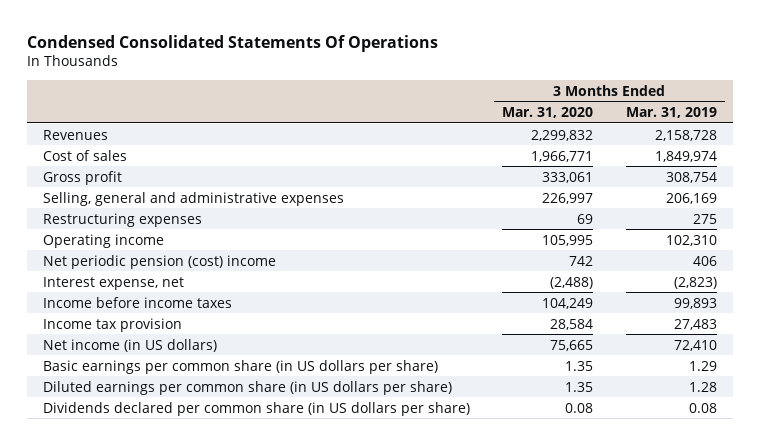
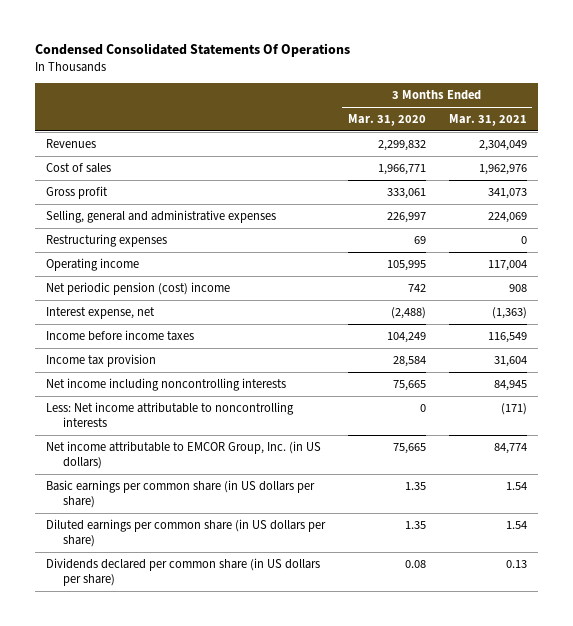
[625,106,717,118] Mar. 31, 2019 -> none
none -> [448,114,527,127] Mar. 31, 2021
none -> [46,378,287,392] Net income including noncontrolling interests
none -> [46,402,295,427] Less: Net income attributable to noncontrolling interests
[43,338,218,352] Net income (in US dollars) -> [46,441,322,469] Net income attributable to EMCOR Group, Inc. (in US dollars)

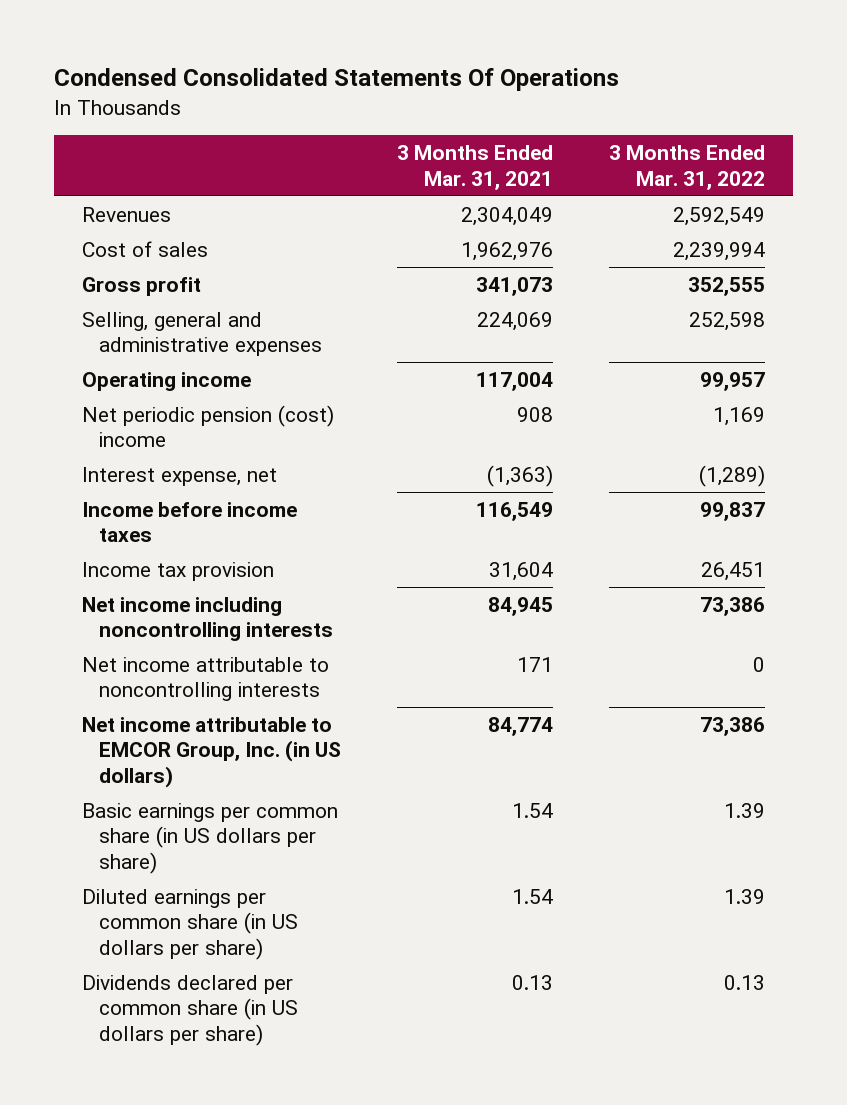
[347,114,426,127] Mar. 31, 2020 -> none
none -> [608,145,765,190] 3 Months Ended Mar. 31, 2022
[46,234,168,248] Restructuring expenses -> none
[46,402,295,427] Less: Net income attributable to noncontrolling interests -> [82,656,330,702] Net income attributable to noncontrolling interests
[500,403,527,416] (171) -> [516,656,553,672] 171

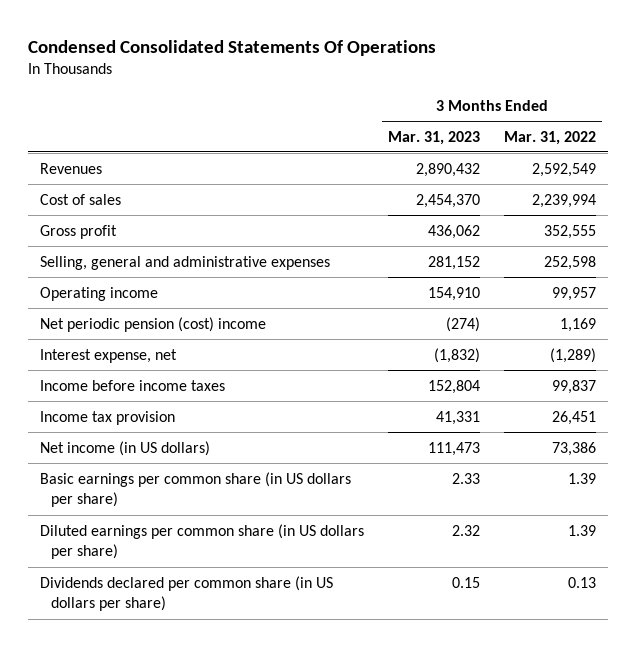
[396,145,553,190] 3 Months Ended Mar. 31, 2021 -> none
none -> [387,130,480,145] Mar. 31, 2023
[82,596,333,642] Net income including noncontrolling interests -> none
[82,656,330,702] Net income attributable to noncontrolling interests -> none
[82,716,341,788] Net income attributable to EMCOR Group, Inc. (in US dollars) -> [39,440,210,456] Net income (in US dollars)

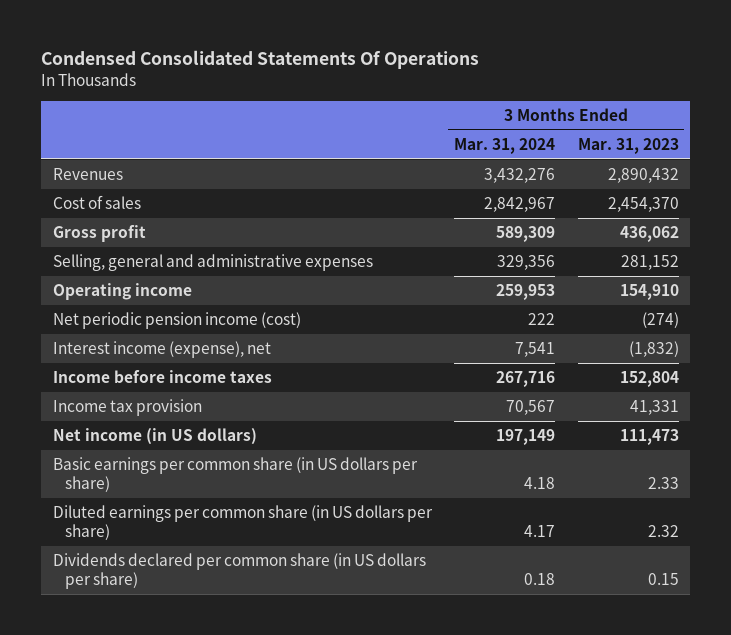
[504,130,597,145] Mar. 31, 2022 -> none
none -> [454,137,556,154] Mar. 31, 2024
[39,316,266,332] Net periodic pension (cost) income -> [52,312,301,330] Net periodic pension income (cost)
[39,348,177,363] Interest expense, net -> [52,341,271,359] Interest income (expense), net

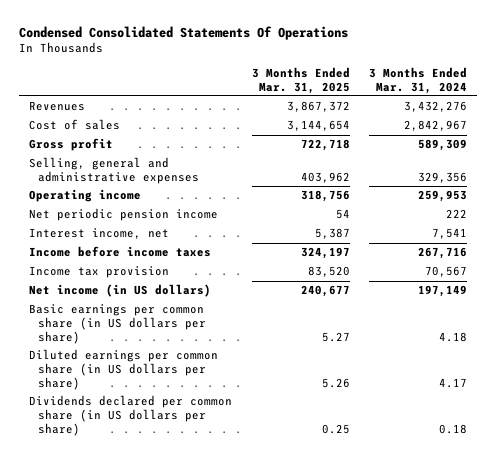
[577,137,679,154] Mar. 31, 2023 -> none
none -> [251,66,350,94] 3 Months Ended Mar. 31, 2025
[52,312,301,330] Net periodic pension income (cost) -> [28,208,218,222] Net periodic pension income
[52,341,271,359] Interest income (expense), net -> [28,228,169,240] Interest income, net

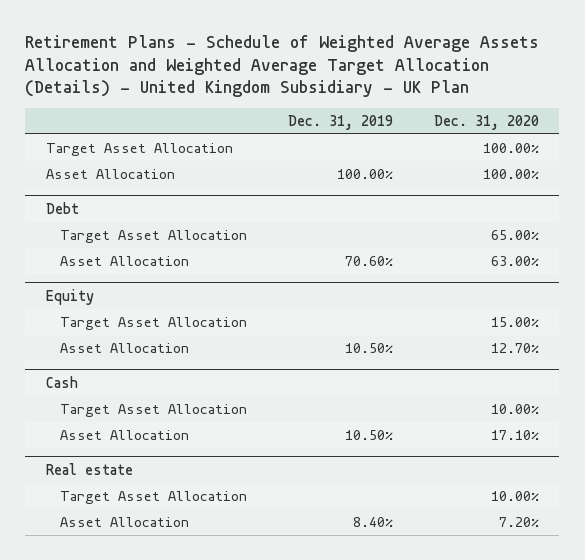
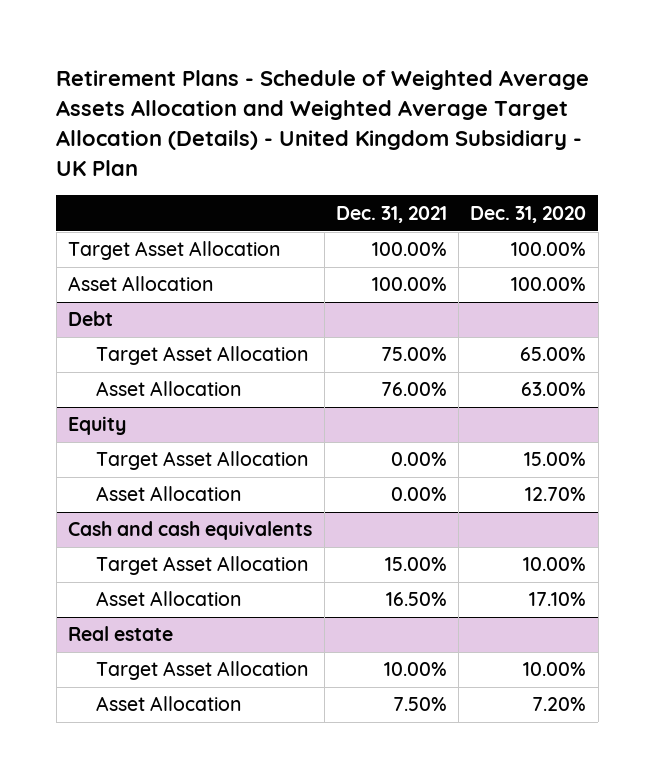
[287,114,393,130] Dec. 31, 2019 -> none
none -> [335,205,447,223] Dec. 31, 2021
[45,375,78,388] Cash -> [68,521,313,541] Cash and cash equivalents

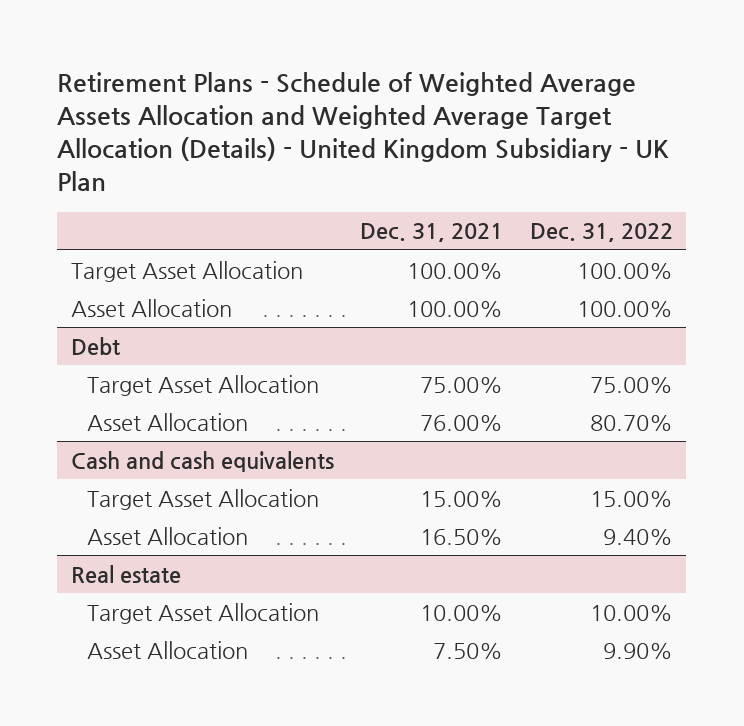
[470,205,587,223] Dec. 31, 2020 -> none
none -> [530,223,674,243] Dec. 31, 2022
[68,416,127,436] Equity -> none
[96,451,309,471] Target Asset Allocation -> none
[96,486,242,502] Asset Allocation -> none

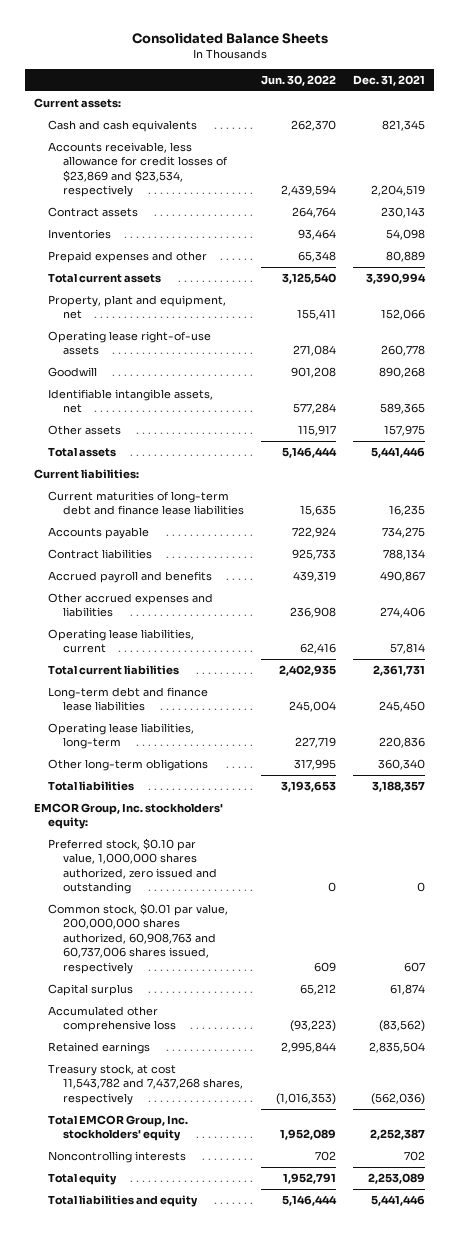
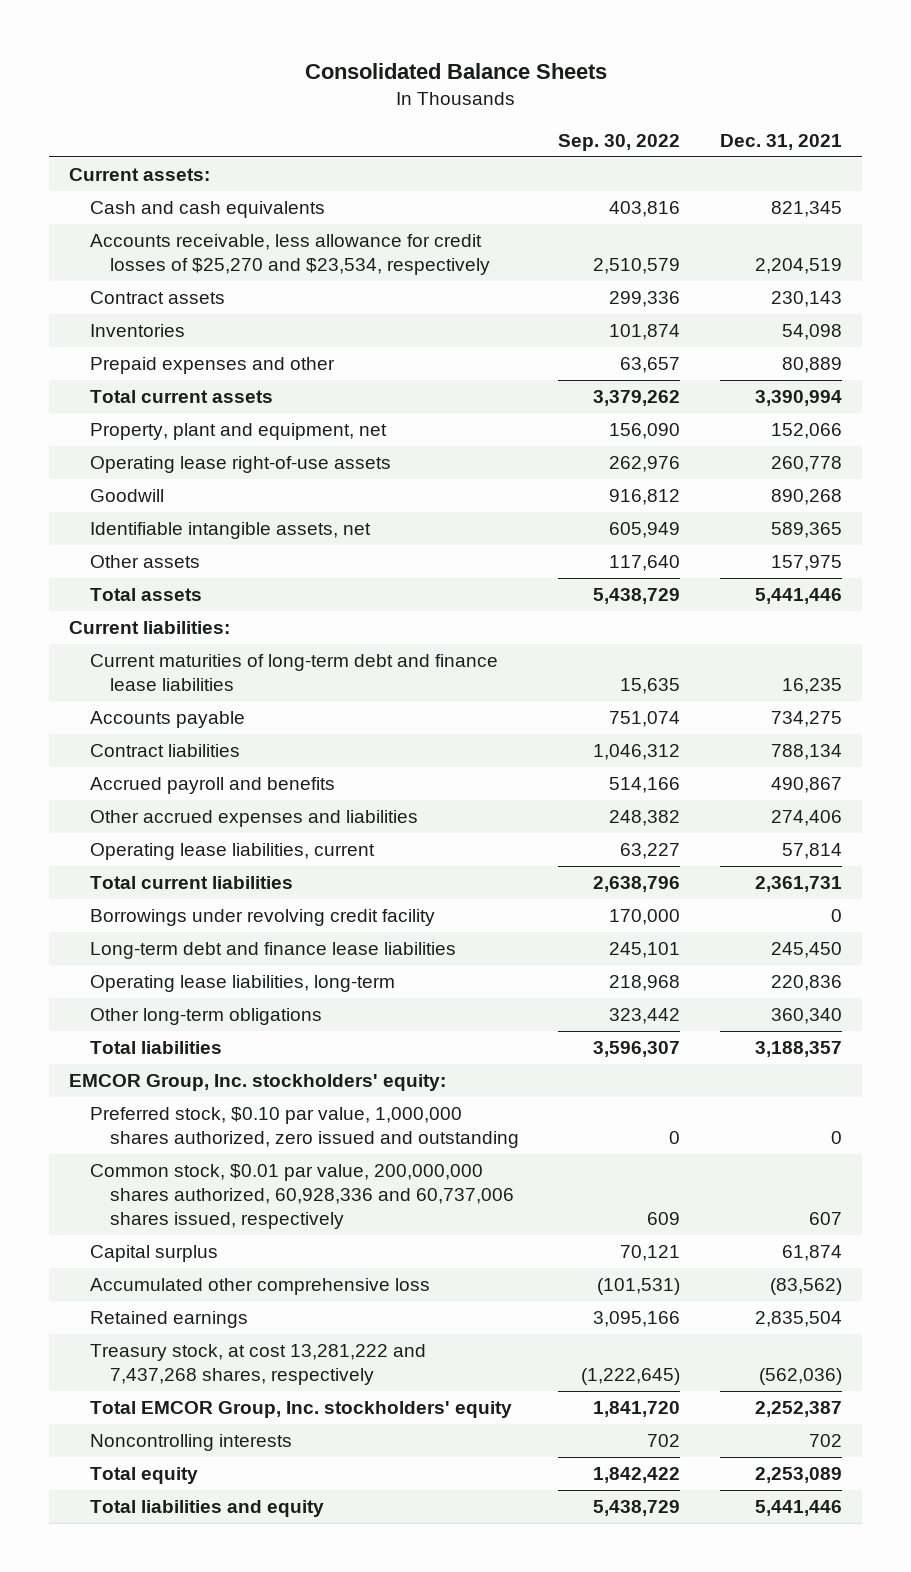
[261,75,337,87] Jun. 30, 2022 -> none
none -> [558,133,681,151] Sep. 30, 2022
[48,142,229,198] Accounts receivable, less allowance for credit losses of $23,869 and $23,534, respectively -> [89,234,490,275] Accounts receivable, less allowance for credit losses of $25,270 and $23,534, respectively
none -> [89,909,435,927] Borrowings under revolving credit facility
[48,903,229,974] Common stock, $0.01 par value, 200,000,000 shares authorized, 60,908,763 and 60,737,006 shares issued, respectively -> [89,1164,514,1229] Common stock, $0.01 par value, 200,000,000 shares authorized, 60,928,336 and 60,737,006 shares issued, respectively
[48,1064,244,1105] Treasury stock, at cost 11,543,782 and 7,437,268 shares, respectively -> [89,1344,426,1385] Treasury stock, at cost 13,281,222 and 7,437,268 shares, respectively

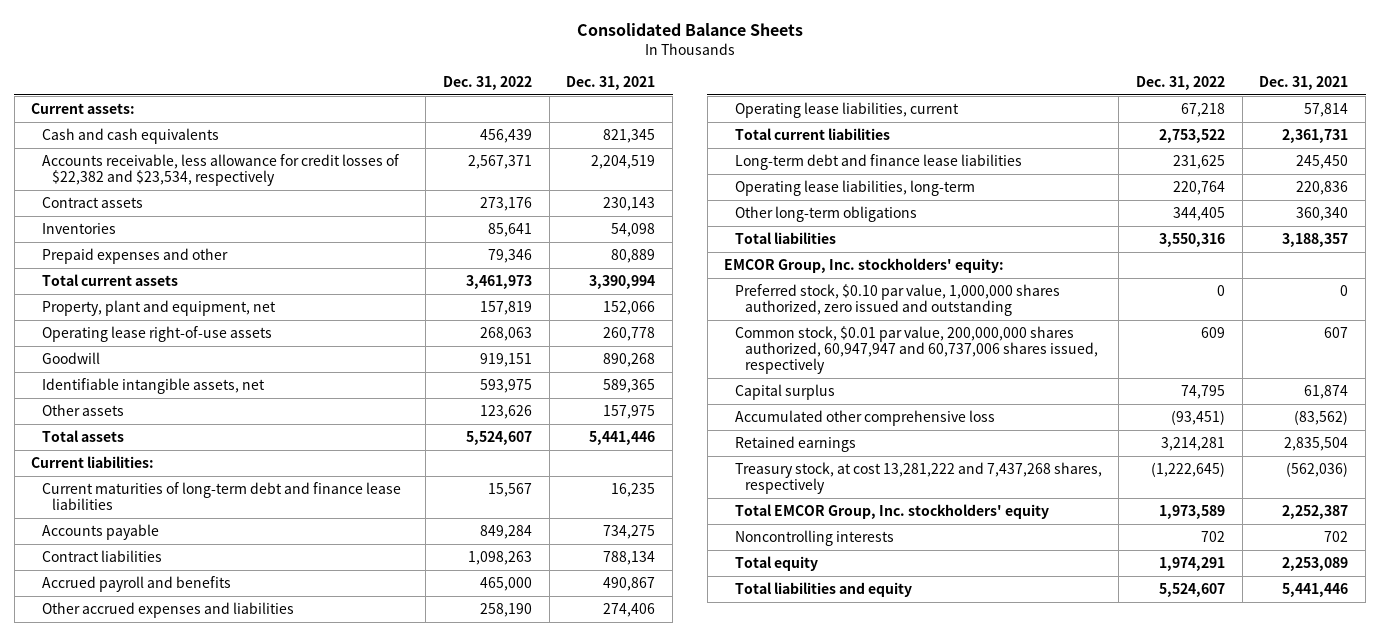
[558,133,681,151] Sep. 30, 2022 -> none
none -> [443,75,533,90] Dec. 31, 2022
[89,234,490,275] Accounts receivable, less allowance for credit losses of $25,270 and $23,534, respectively -> [41,154,399,187] Accounts receivable, less allowance for credit losses of $22,382 and $23,534, respectively
[89,909,435,927] Borrowings under revolving credit facility -> none
[89,1164,514,1229] Common stock, $0.01 par value, 200,000,000 shares authorized, 60,928,336 and 60,737,006 shares issued, respectively -> [734,326,1099,375] Common stock, $0.01 par value, 200,000,000 shares authorized, 60,947,947 and 60,737,006 shares issued, respectively

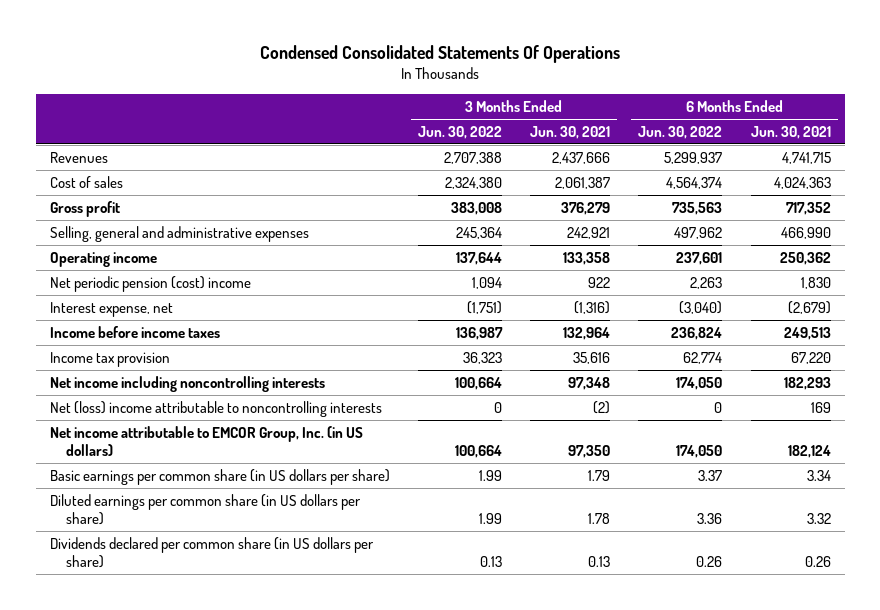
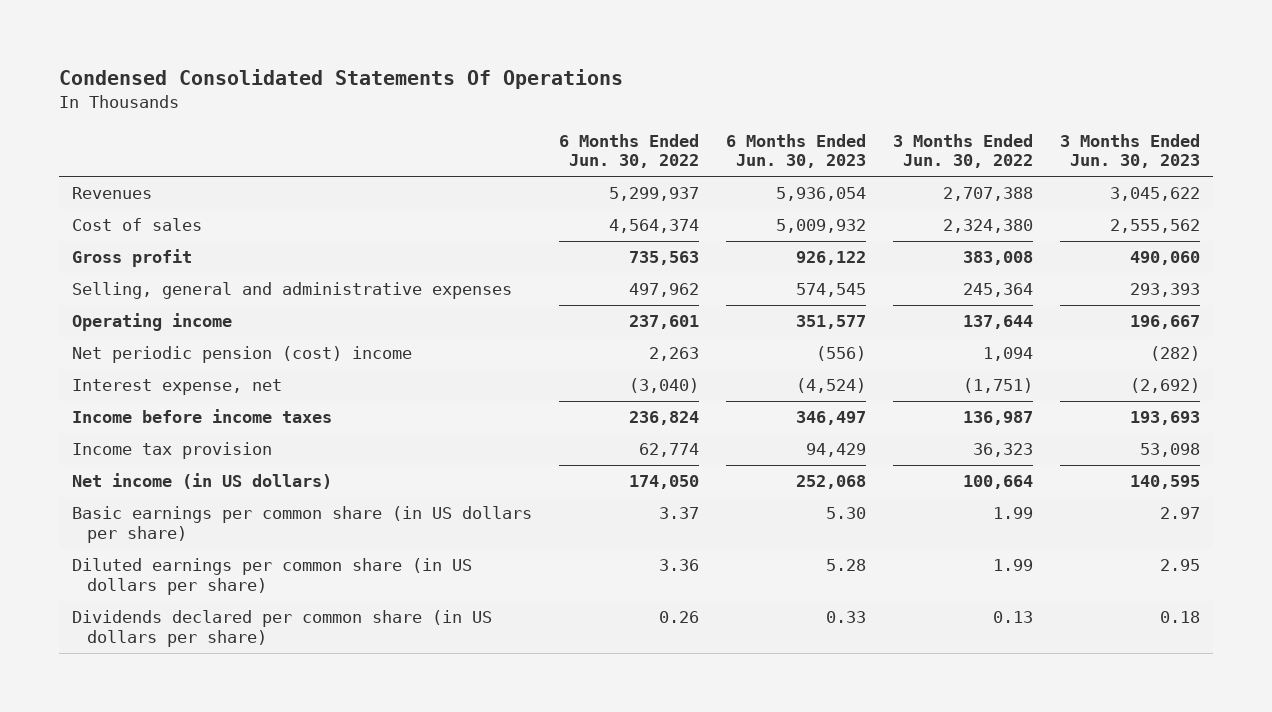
[530,125,611,139] Jun. 30, 2021 -> none
[750,125,831,139] Jun. 30, 2021 -> none
none -> [725,133,866,169] 6 Months Ended Jun. 30, 2023
none -> [1059,133,1200,169] 3 Months Ended Jun. 30, 2023
[49,375,325,392] Net income including noncontrolling interests -> none
[49,400,382,417] Net (loss) income attributable to noncontrolling interests -> none
[49,425,363,456] Net income attributable to EMCOR Group, Inc. (in US dollars) -> [72,473,333,490] Net income (in US dollars)

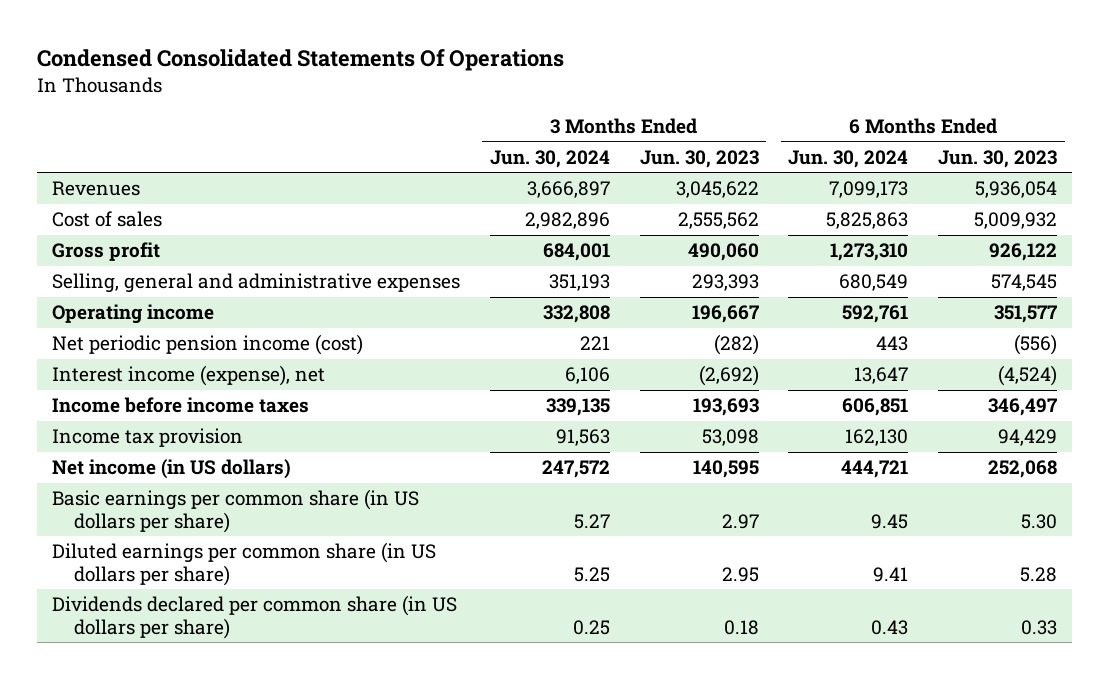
[558,133,699,169] 6 Months Ended Jun. 30, 2022 -> none
[892,133,1033,169] 3 Months Ended Jun. 30, 2022 -> none
none -> [489,149,610,168] Jun. 30, 2024
none -> [788,149,909,168] Jun. 30, 2024
[72,346,413,364] Net periodic pension (cost) income -> [51,334,363,356] Net periodic pension income (cost)
[72,379,283,396] Interest expense, net -> [51,365,325,387] Interest income (expense), net

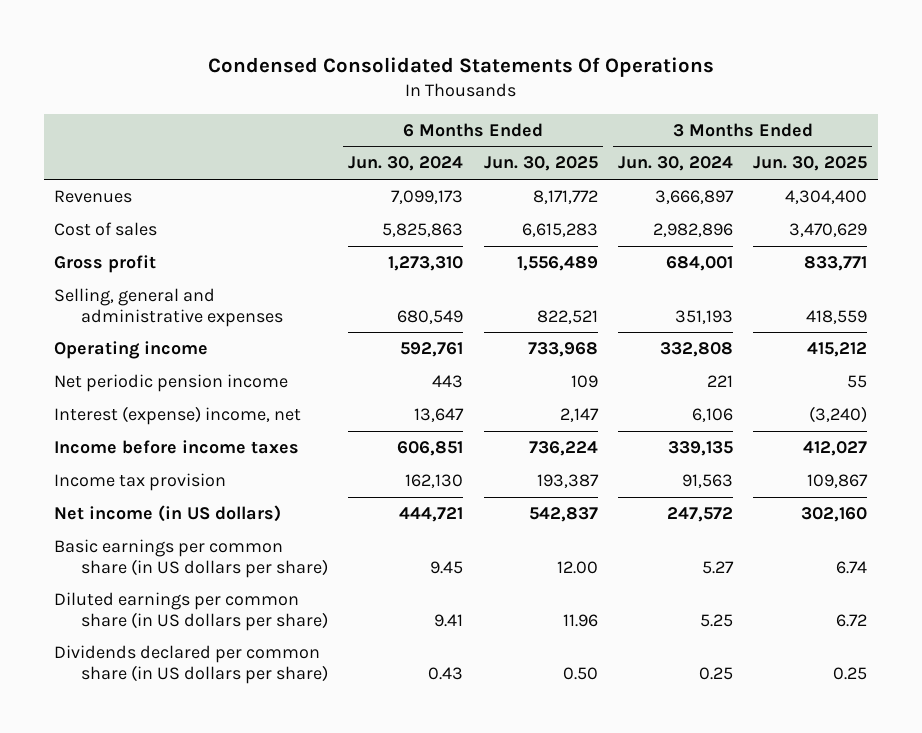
[639,149,759,168] Jun. 30, 2023 -> none
[938,149,1058,168] Jun. 30, 2023 -> none
none -> [483,156,598,172] Jun. 30, 2025
none -> [753,156,868,172] Jun. 30, 2025
[51,334,363,356] Net periodic pension income (cost) -> [54,373,289,392] Net periodic pension income
[51,365,325,387] Interest income (expense), net -> [54,405,302,425] Interest (expense) income, net

